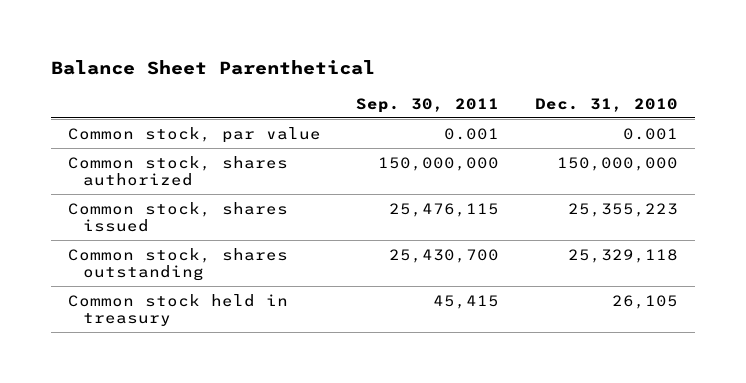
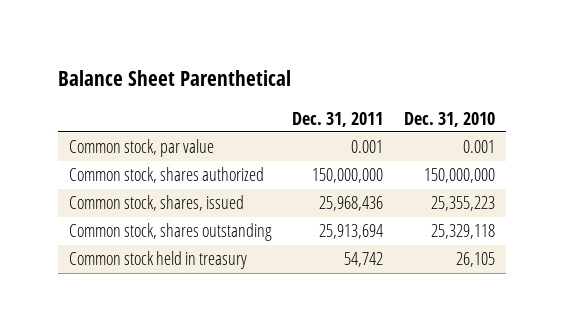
[356,97,500,113] Sep. 30, 2011 -> none
none -> [292,111,384,127] Dec. 31, 2011
[68,201,289,233] Common stock, shares issued -> [68,195,244,212] Common stock, shares, issued

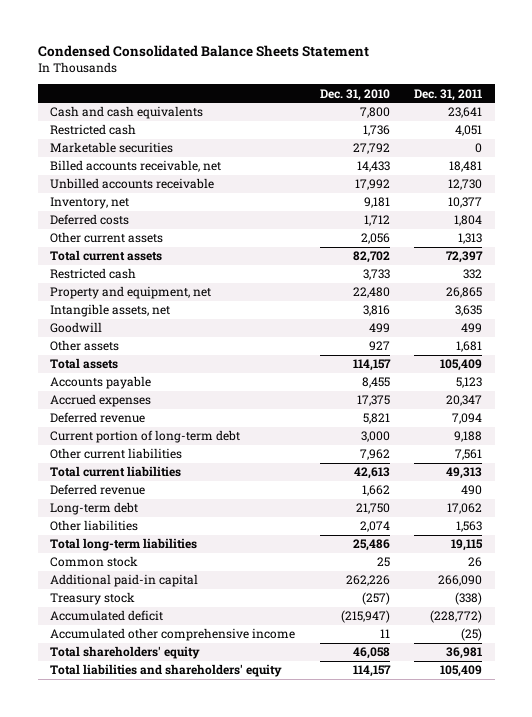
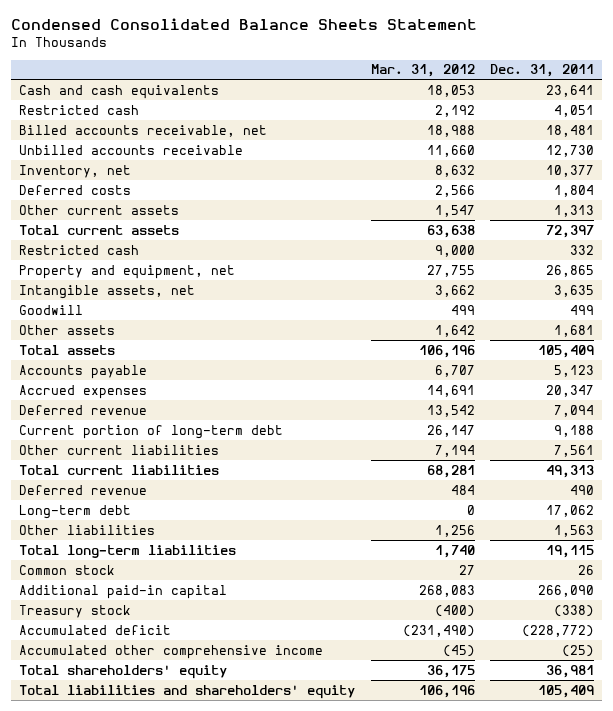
[319,88,390,101] Dec. 31, 2010 -> none
none -> [370,64,475,78] Mar. 31, 2012
[50,142,174,154] Marketable securities -> none

